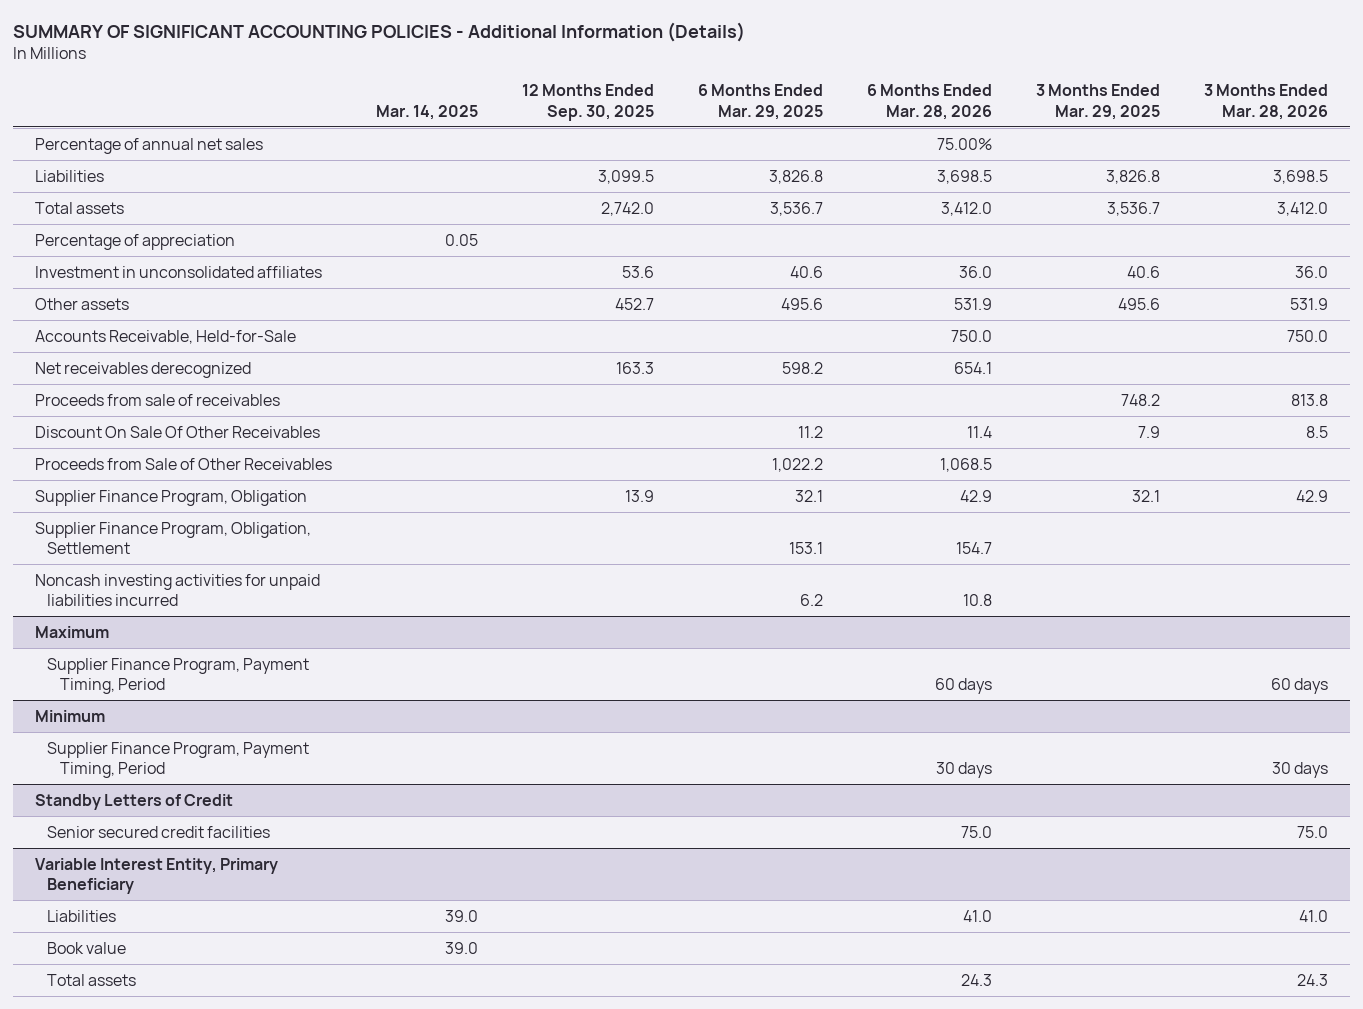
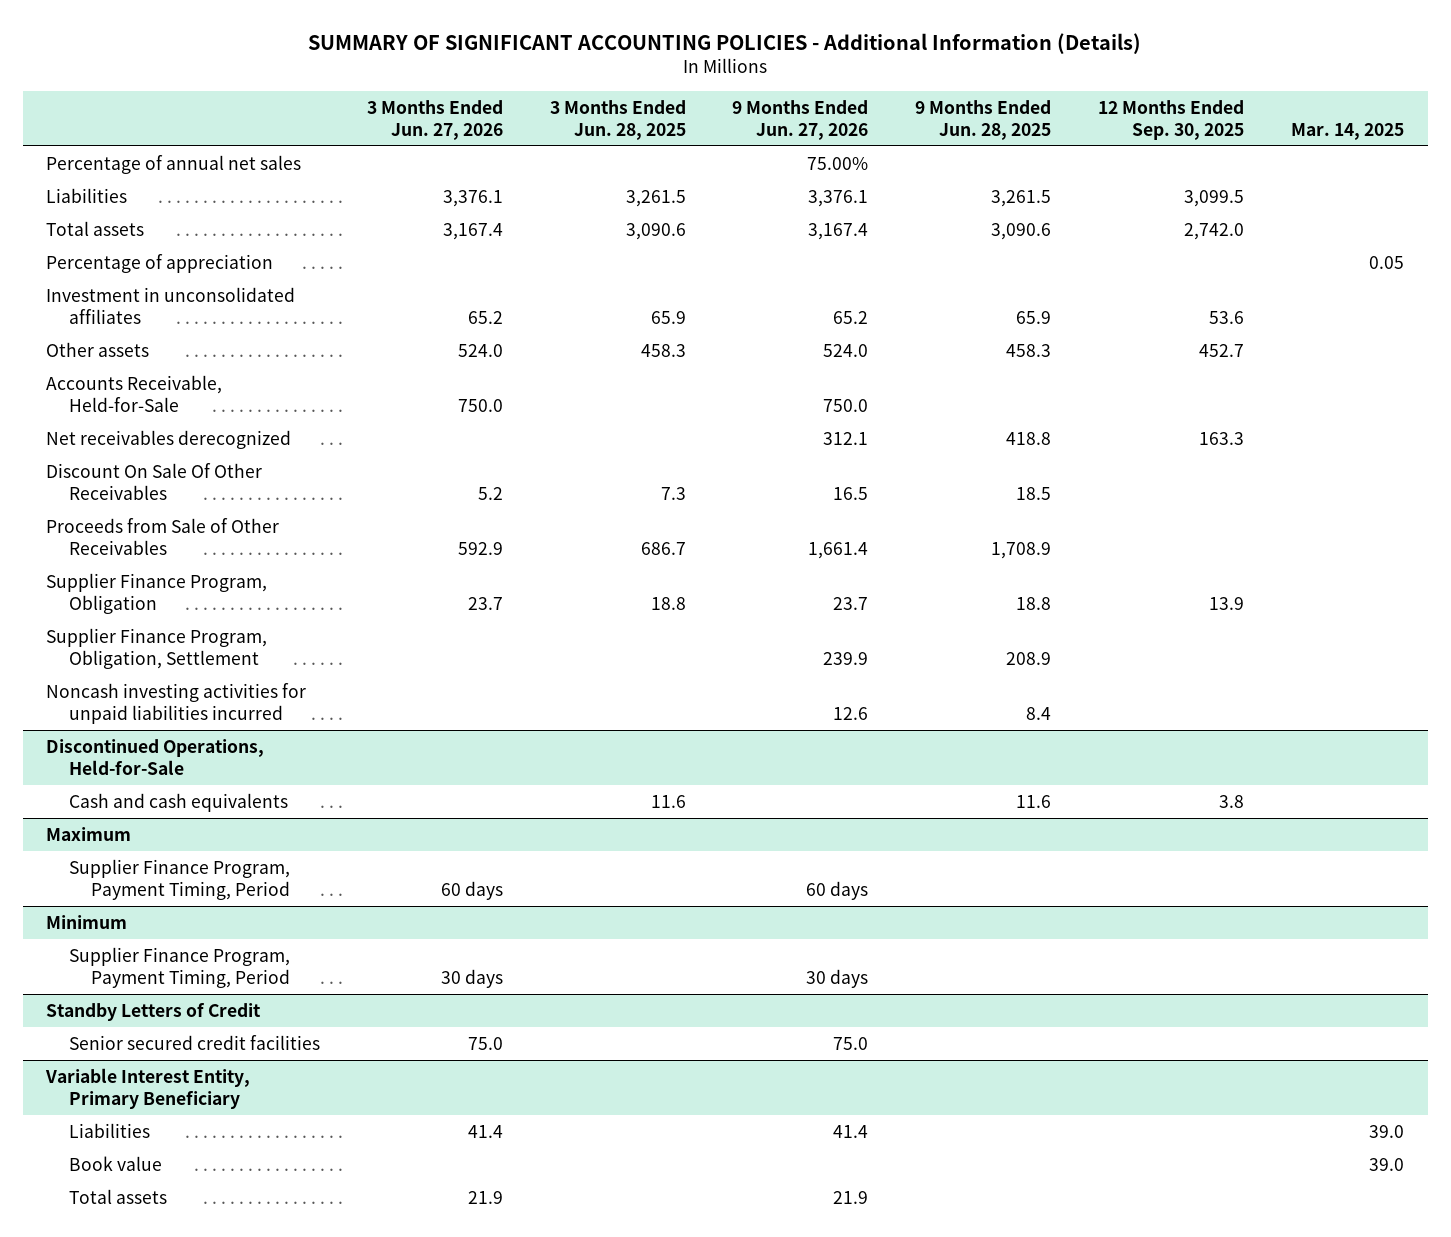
[697,84,823,120] 6 Months Ended Mar. 29, 2025 -> none
[866,84,992,120] 6 Months Ended Mar. 28, 2026 -> none
[1035,84,1160,120] 3 Months Ended Mar. 29, 2025 -> none
[1203,84,1328,120] 3 Months Ended Mar. 28, 2026 -> none
none -> [366,99,503,140] 3 Months Ended Jun. 27, 2026
none -> [549,99,686,140] 3 Months Ended Jun. 28, 2025
none -> [732,99,869,140] 9 Months Ended Jun. 27, 2026
none -> [915,99,1052,140] 9 Months Ended Jun. 28, 2025
[34,393,280,406] Proceeds from sale of receivables -> none
none -> [46,738,265,775] Discontinued Operations, Held-for-Sale
none -> [68,792,288,812] Cash and cash equivalents

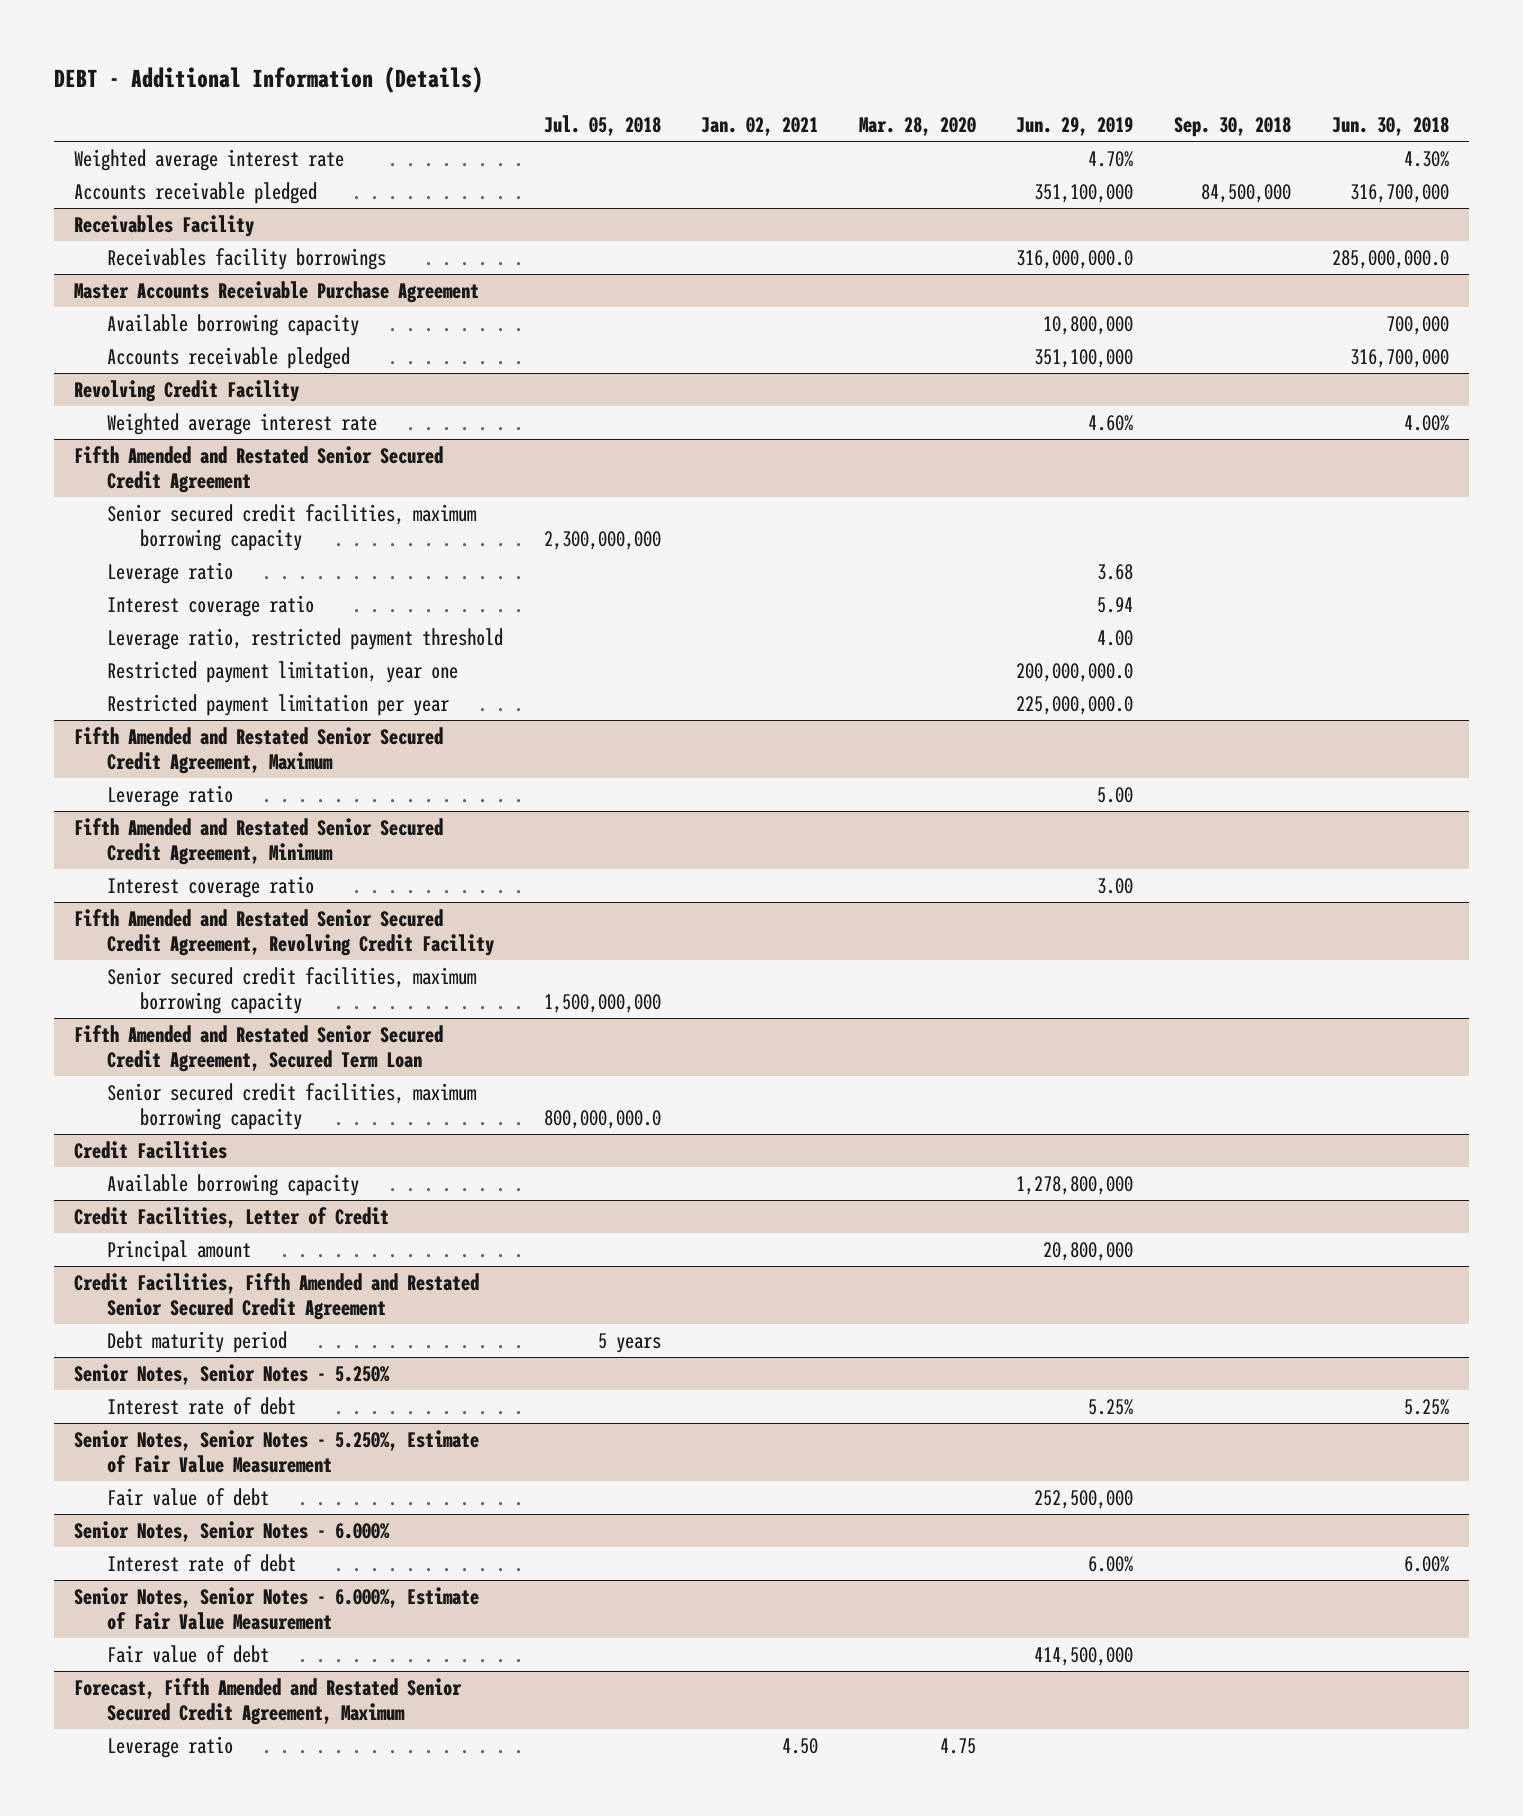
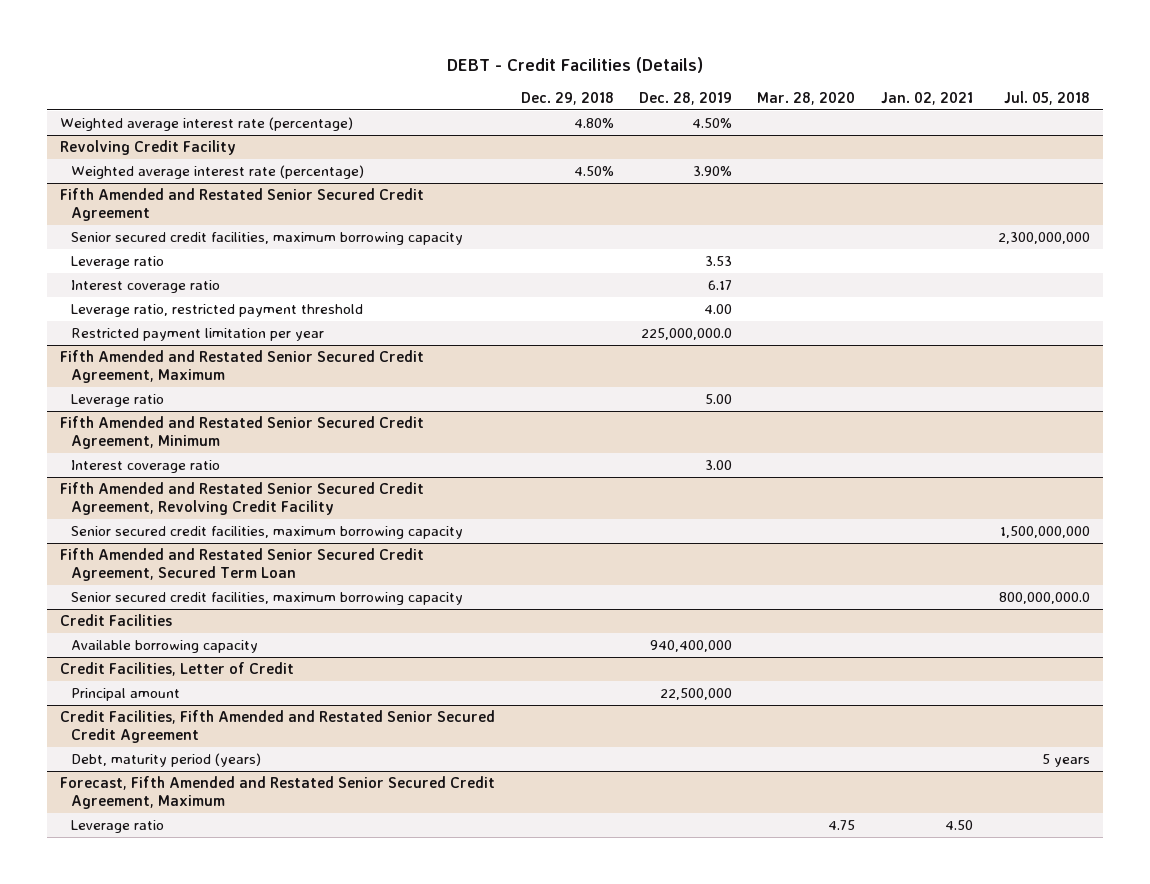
[53,65,483,93] DEBT - Additional Information (Details) -> [447,56,704,73] DEBT - Credit Facilities (Details)
[1016,116,1134,136] Jun. 29, 2019 -> none
[1174,116,1292,137] Sep. 30, 2018 -> none
[1331,116,1449,136] Jun. 30, 2018 -> none
none -> [520,92,614,106] Dec. 29, 2018
none -> [638,92,732,106] Dec. 28, 2019
[74,182,318,205] Accounts receivable pledged -> none
[74,215,255,238] Receivables Facility -> none
[107,248,387,271] Receivables facility borrowings -> none
[74,281,480,304] Master Accounts Receivable Purchase Agreement -> none
[107,314,360,337] Available borrowing capacity -> none
[107,347,351,370] Accounts receivable pledged -> none
[74,149,345,172] Weighted average interest rate -> [60,117,354,132] Weighted average interest rate (percentage)
[107,413,378,436] Weighted average interest rate -> [71,165,365,180] Weighted average interest rate (percentage)
[107,661,459,684] Restricted payment limitation, year one -> none
[74,1364,391,1386] Senior Notes, Senior Notes - 5.250% -> none
[107,1397,297,1416] Interest rate of debt -> none
[74,1430,480,1473] Senior Notes, Senior Notes - 5.250%, Estimate of Fair Value Measurement -> none
[107,1488,270,1507] Fair value of debt -> none
[74,1521,391,1543] Senior Notes, Senior Notes - 6.000% -> none
[107,1554,297,1573] Interest rate of debt -> none
[74,1587,480,1630] Senior Notes, Senior Notes - 6.000%, Estimate of Fair Value Measurement -> none
[107,1645,270,1664] Fair value of debt -> none
[107,1331,288,1354] Debt maturity period -> [71,753,262,768] Debt, maturity period (years)

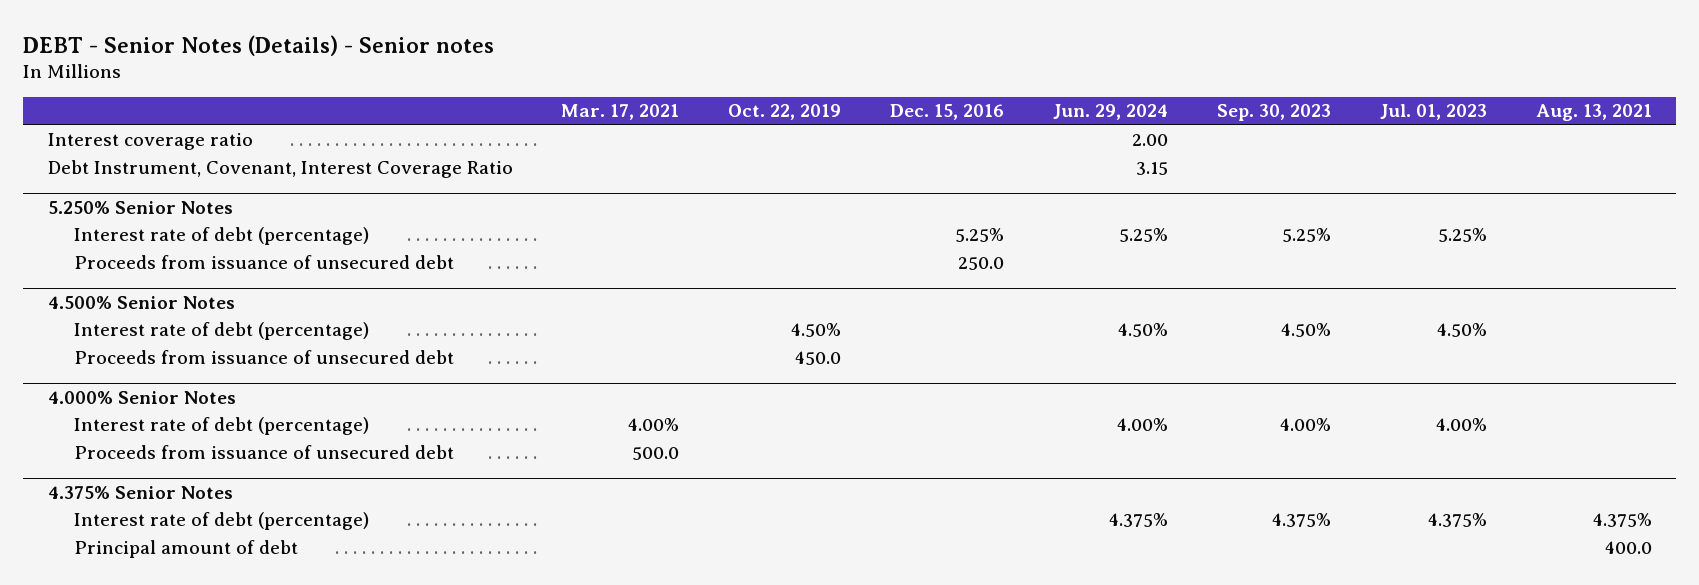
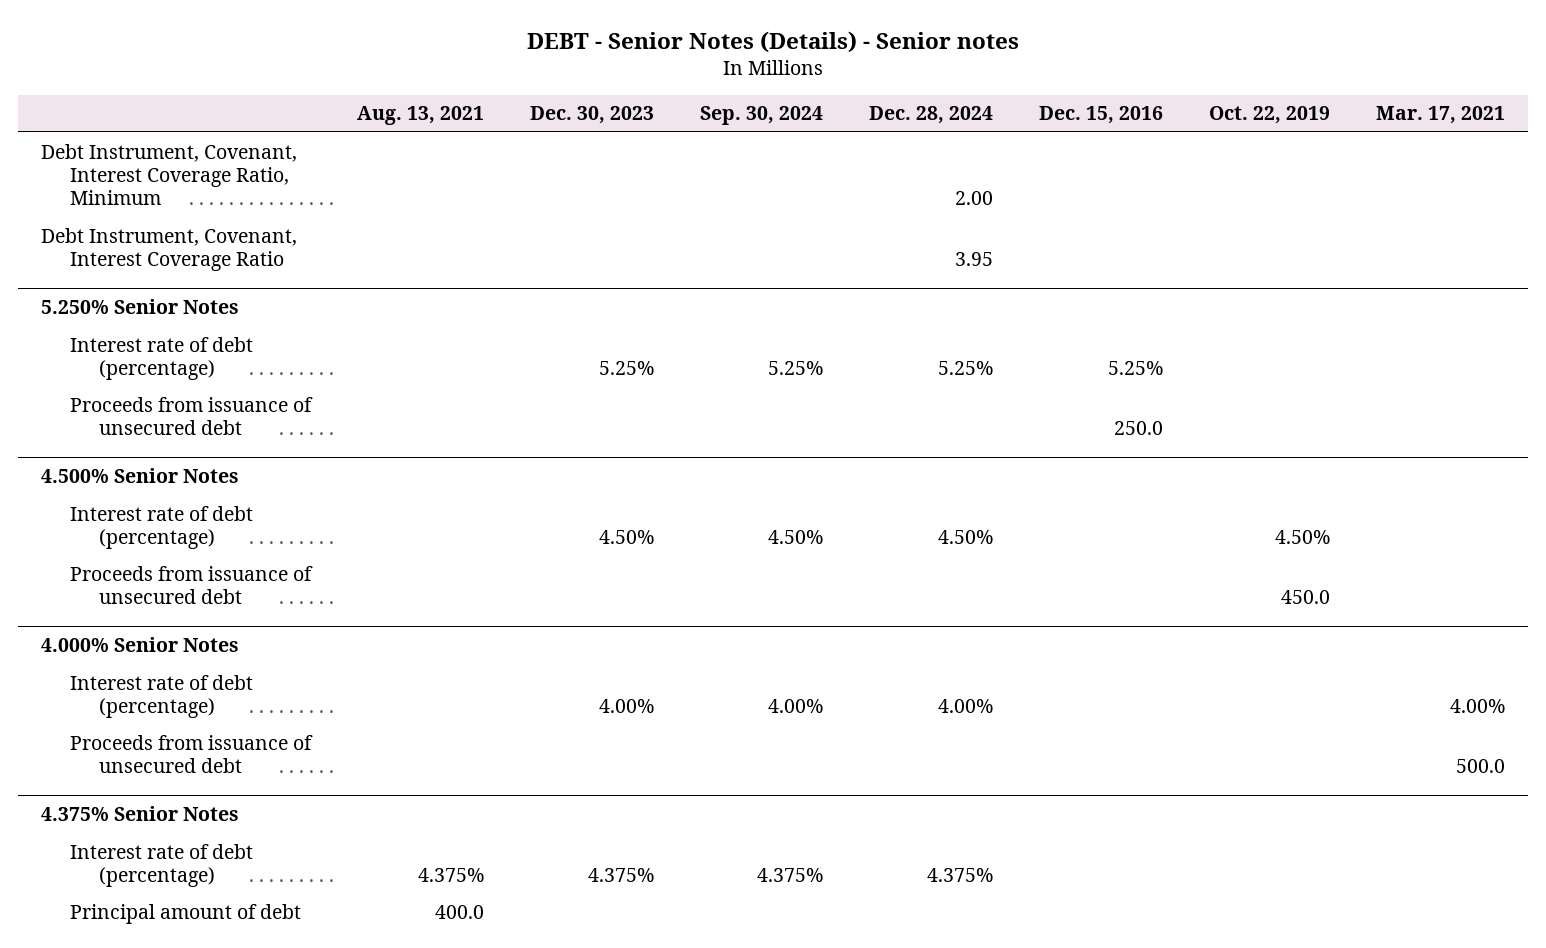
[1052,104,1168,121] Jun. 29, 2024 -> none
[1216,104,1331,122] Sep. 30, 2023 -> none
[1379,104,1487,121] Jul. 01, 2023 -> none
none -> [530,106,655,125] Dec. 30, 2023
none -> [700,106,824,126] Sep. 30, 2024
none -> [869,106,994,125] Dec. 28, 2024
[47,133,253,151] Interest coverage ratio -> [41,143,298,205] Debt Instrument, Covenant, Interest Coverage Ratio, Minimum

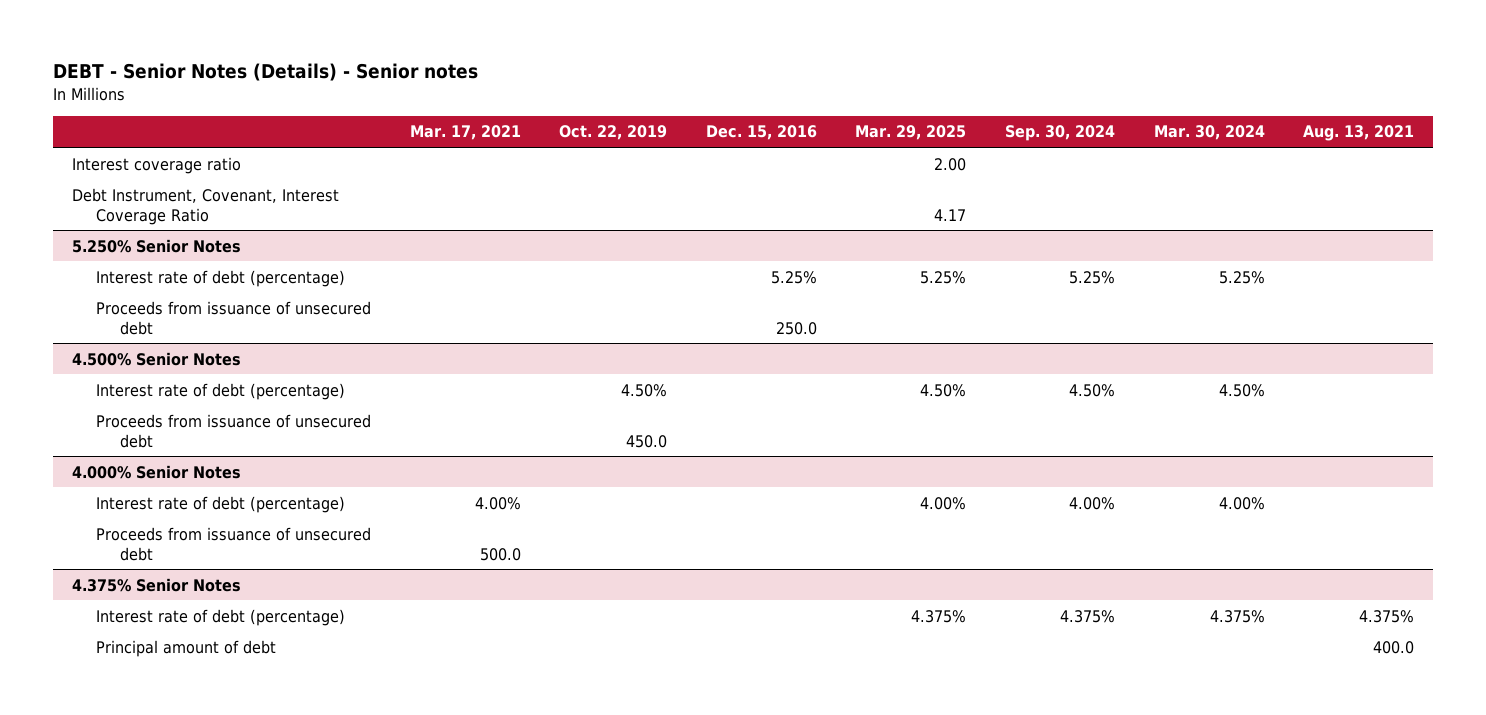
[530,106,655,125] Dec. 30, 2023 -> none
[869,106,994,125] Dec. 28, 2024 -> none
none -> [855,125,967,141] Mar. 29, 2025
none -> [1153,125,1265,141] Mar. 30, 2024
[41,143,298,205] Debt Instrument, Covenant, Interest Coverage Ratio, Minimum -> [72,156,242,174] Interest coverage ratio

